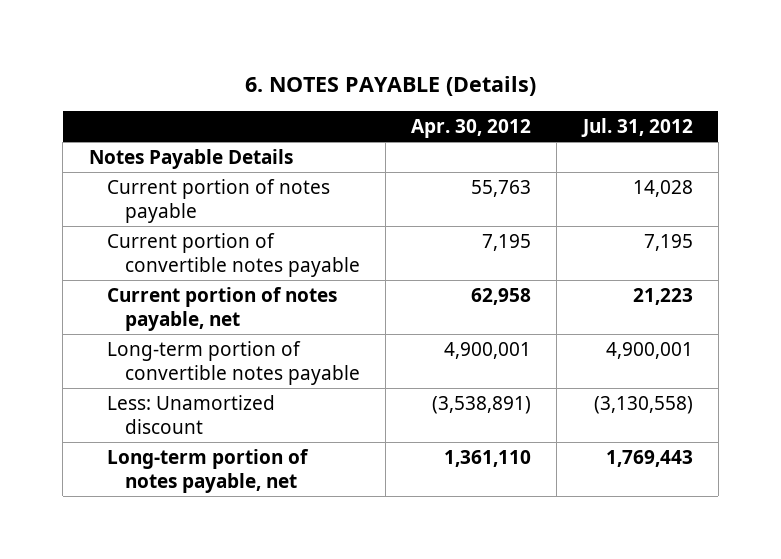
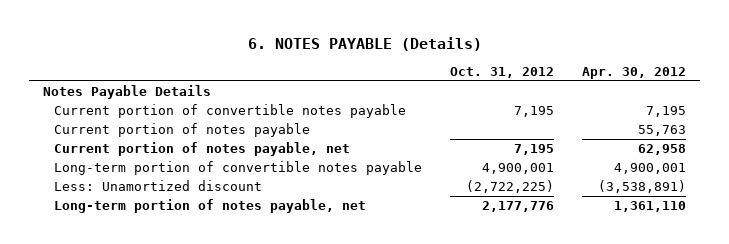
[580,117,693,137] Jul. 31, 2012 -> none
none -> [450,67,555,79] Oct. 31, 2012
[106,178,330,223] Current portion of notes payable -> [54,123,311,138] Current portion of notes payable

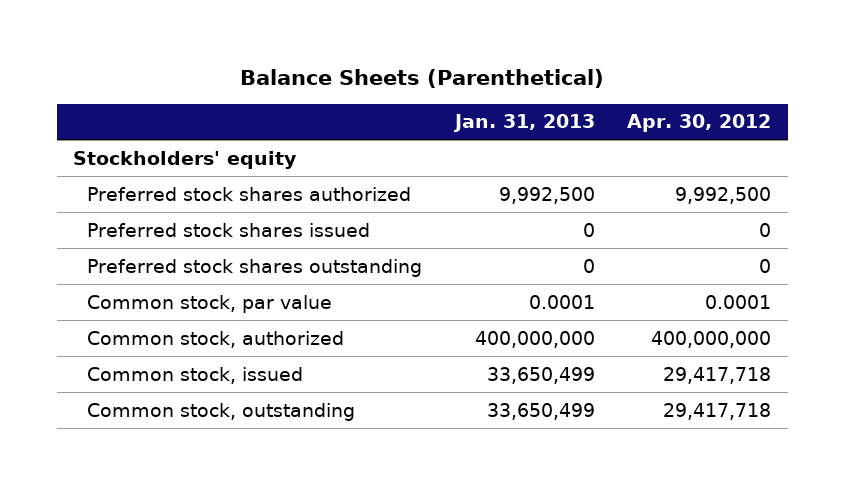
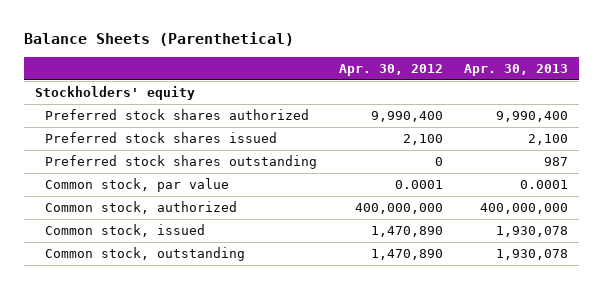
[452,114,595,133] Jan. 31, 2013 -> none
none -> [464,63,569,76] Apr. 30, 2013
[675,186,772,204] 9,992,500 -> [370,111,443,123] 9,990,400
[759,222,772,237] 0 -> [402,134,443,146] 2,100
[663,366,772,384] 29,417,718 -> [370,226,443,238] 1,470,890
[663,402,772,420] 29,417,718 -> [370,249,443,261] 1,470,890

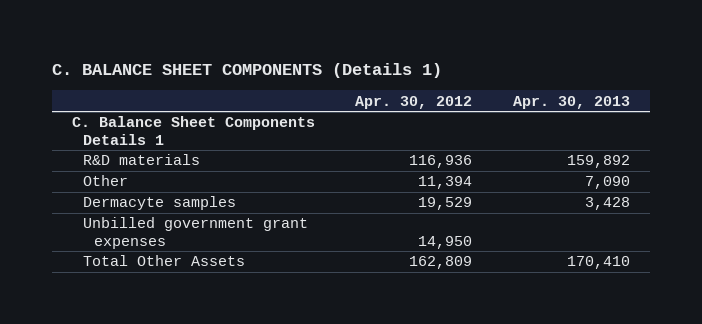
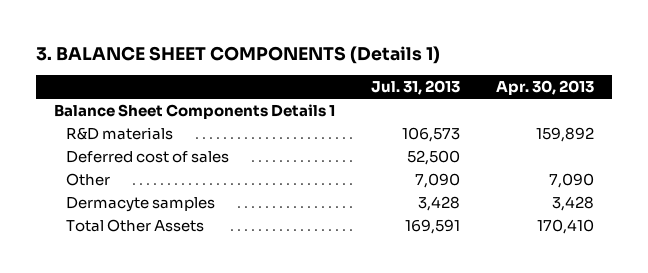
[52,63,443,79] C. BALANCE SHEET COMPONENTS (Details 1) -> [36,45,441,64] 3. BALANCE SHEET COMPONENTS (Details 1)
[355,95,473,109] Apr. 30, 2012 -> none
none -> [370,79,460,95] Jul. 31, 2013
[72,116,316,145] C. Balance Sheet Components Details 1 -> [54,104,336,120] Balance Sheet Components Details 1
none -> [65,151,229,164] Deferred cost of sales
[83,217,309,249] Unbilled government grant expenses -> none

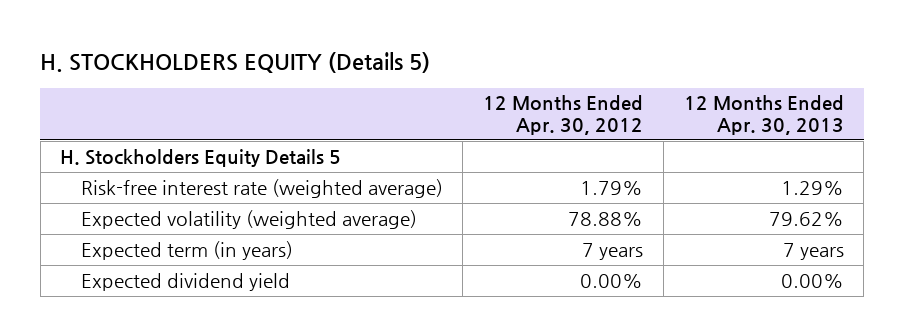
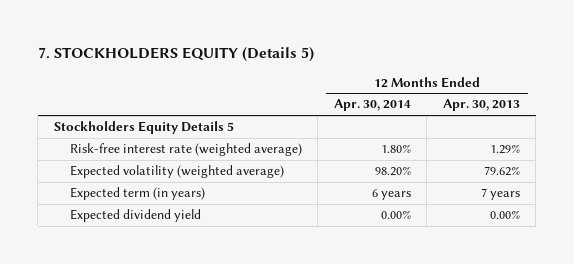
[40,51,431,73] H. STOCKHOLDERS EQUITY (Details 5) -> [37,47,314,63] 7. STOCKHOLDERS EQUITY (Details 5)
[483,95,644,135] 12 Months Ended Apr. 30, 2012 -> none
none -> [333,99,411,112] Apr. 30, 2014
[60,148,342,167] H. Stockholders Equity Details 5 -> [53,121,234,135] Stockholders Equity Details 5

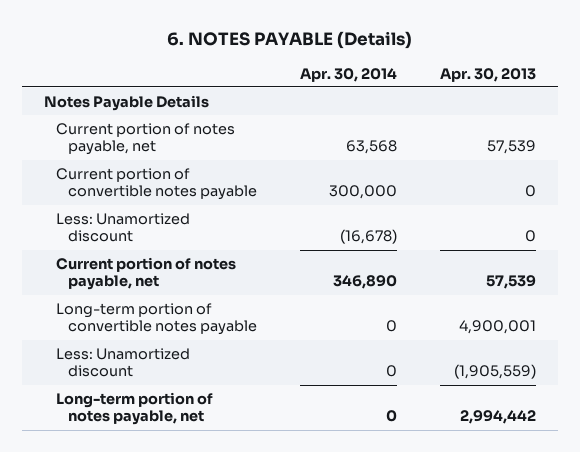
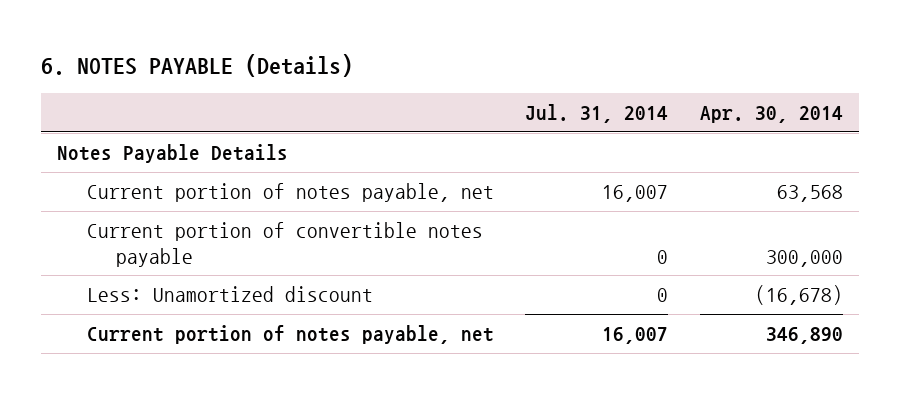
[440,67,537,82] Apr. 30, 2013 -> none
none -> [525,103,669,123] Jul. 31, 2014
[55,302,257,336] Long-term portion of convertible notes payable -> none
[55,347,190,378] Less: Unamortized discount -> none
[55,391,213,426] Long-term portion of notes payable, net -> none

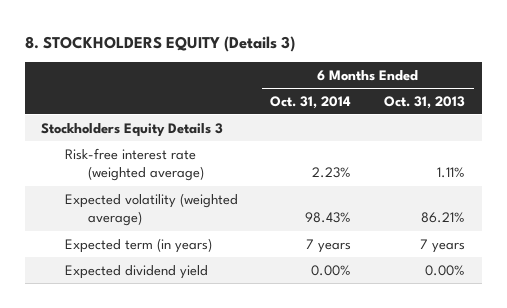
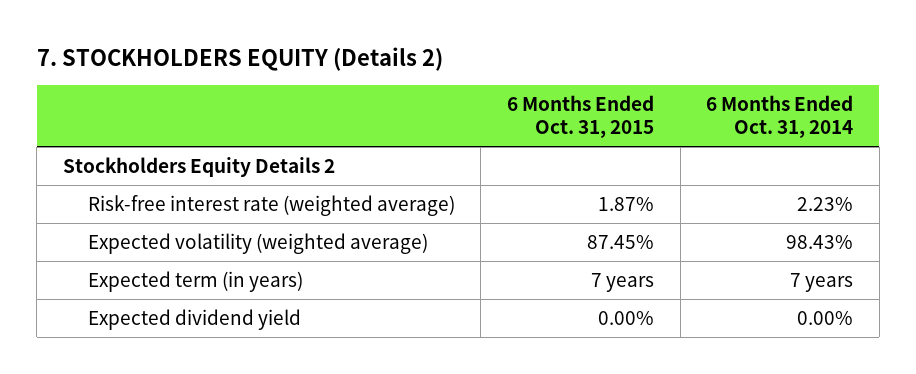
[24,35,295,52] 8. STOCKHOLDERS EQUITY (Details 3) -> [36,47,443,72] 7. STOCKHOLDERS EQUITY (Details 2)
[384,95,466,109] Oct. 31, 2013 -> none
none -> [507,95,655,139] 6 Months Ended Oct. 31, 2015
[41,122,224,137] Stockholders Equity Details 3 -> [62,156,335,177] Stockholders Equity Details 2

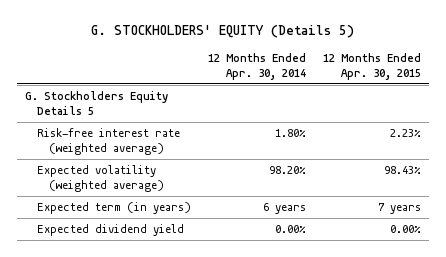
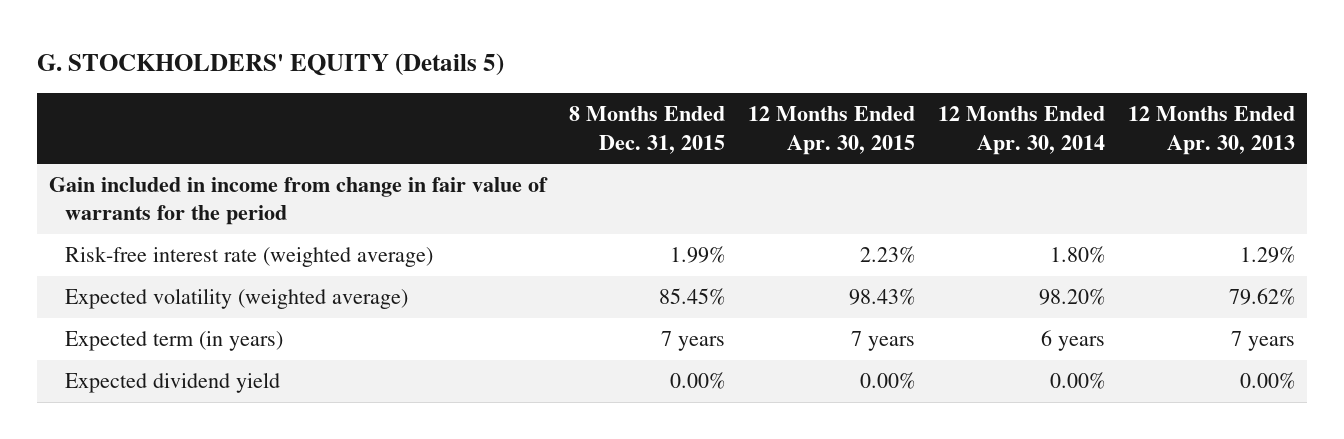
none -> [568,106,725,154] 8 Months Ended Dec. 31, 2015
none -> [1128,106,1296,155] 12 Months Ended Apr. 30, 2013
[25,91,169,116] G. Stockholders Equity Details 5 -> [48,177,548,226] Gain included in income from change in fair value of warrants for the period

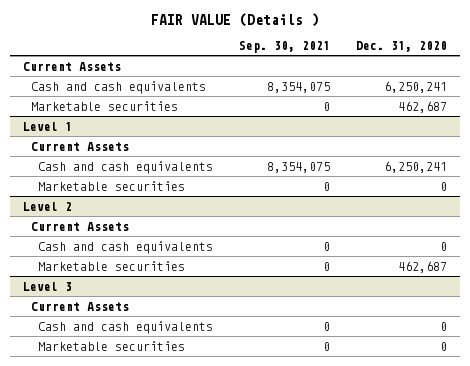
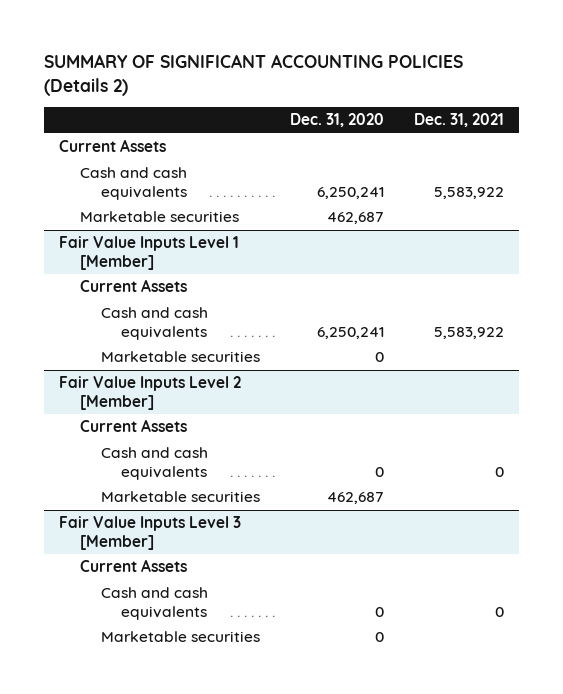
[151,13,320,28] FAIR VALUE (Details ) -> [44,53,464,96] SUMMARY OF SIGNIFICANT ACCOUNTING POLICIES (Details 2)
[239,40,331,53] Sep. 30, 2021 -> none
none -> [413,113,504,128] Dec. 31, 2021
[22,121,72,131] Level 1 -> [59,236,240,270] Fair Value Inputs Level 1 [Member]
[22,201,72,211] Level 2 -> [59,376,242,410] Fair Value Inputs Level 2 [Member]
[22,281,72,291] Level 3 -> [59,516,242,550] Fair Value Inputs Level 3 [Member]

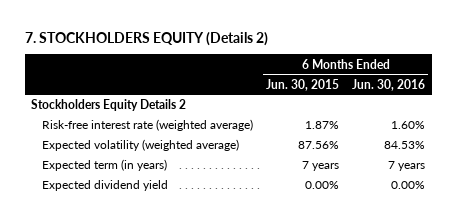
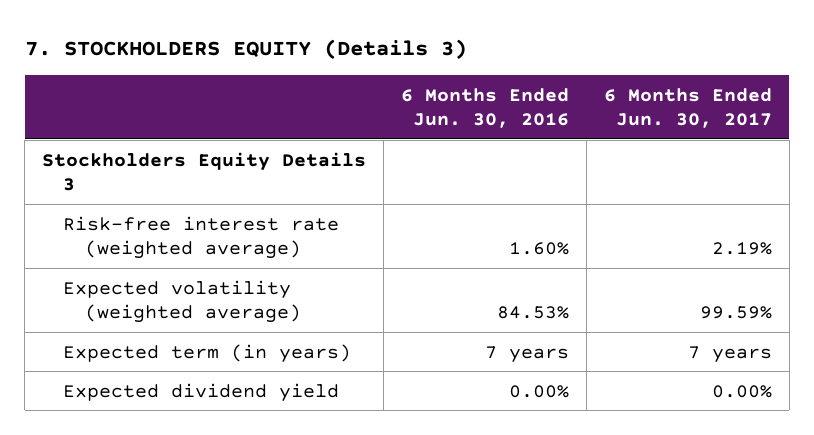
[24,31,268,46] 7. STOCKHOLDERS EQUITY (Details 2) -> [24,39,467,60] 7. STOCKHOLDERS EQUITY (Details 3)
[266,78,340,91] Jun. 30, 2015 -> none
none -> [603,87,772,129] 6 Months Ended Jun. 30, 2017
[31,99,187,112] Stockholders Equity Details 2 -> [41,151,366,192] Stockholders Equity Details 3

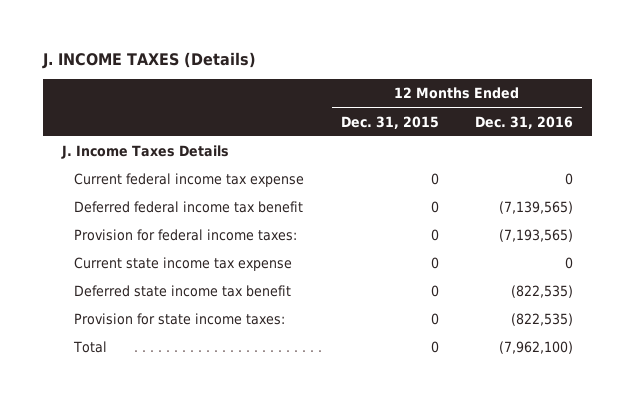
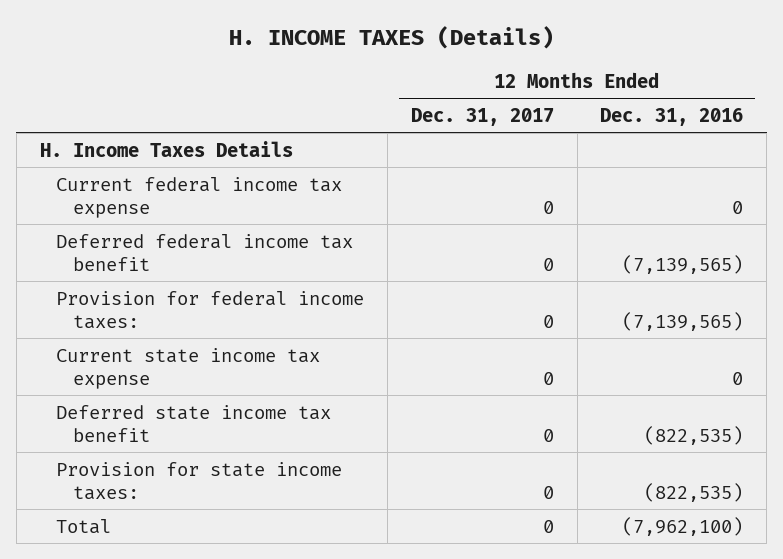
[42,52,257,70] J. INCOME TAXES (Details) -> [228,26,554,50] H. INCOME TAXES (Details)
[340,115,439,129] Dec. 31, 2015 -> none
none -> [410,107,554,126] Dec. 31, 2017
[60,145,229,160] J. Income Taxes Details -> [39,140,293,157] H. Income Taxes Details
[499,229,574,243] (7,193,565) -> [622,311,744,331] (7,139,565)

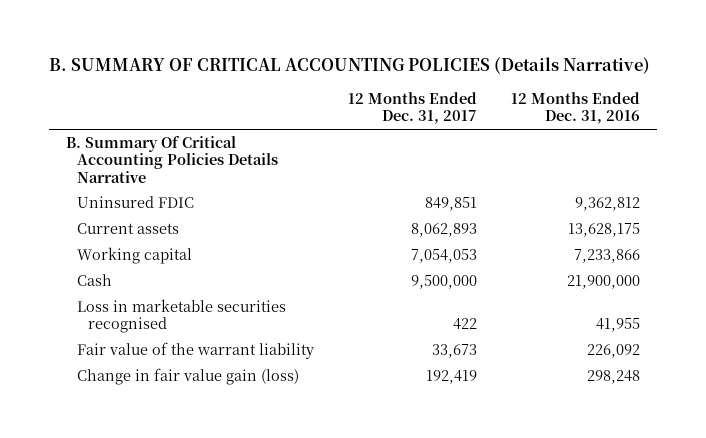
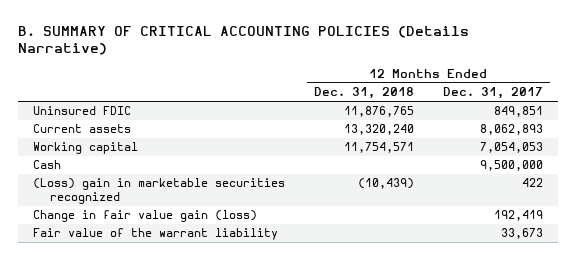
[511,92,641,125] 12 Months Ended Dec. 31, 2016 -> none
none -> [313,87,414,100] Dec. 31, 2018
[66,136,279,183] B. Summary Of Critical Accounting Policies Details Narrative -> none
[77,299,287,334] Loss in marketable securities recognised -> [32,178,285,205] (Loss) gain in marketable securities recognized
[77,342,315,360] Fair value of the warrant liability -> [32,228,278,241] Fair value of the warrant liability

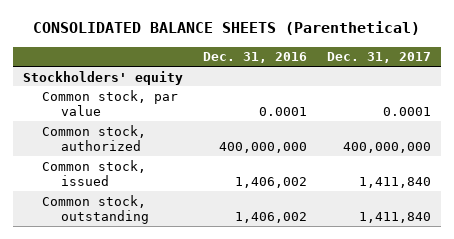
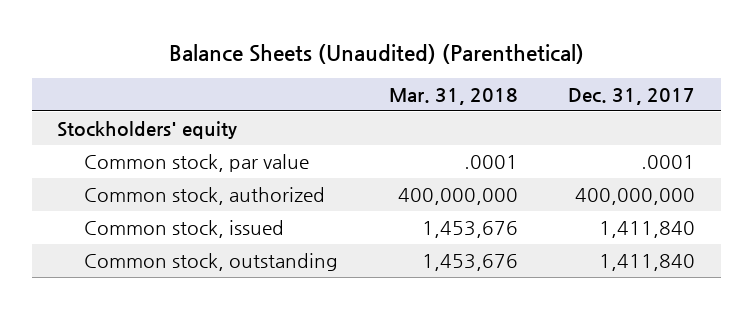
[32,21,420,36] CONSOLIDATED BALANCE SHEETS (Parenthetical) -> [169,44,585,65] Balance Sheets (Unaudited) (Parenthetical)
[202,52,307,64] Dec. 31, 2016 -> none
none -> [388,88,518,106] Mar. 31, 2018
[382,107,431,117] 0.0001 -> [641,154,696,169] .0001

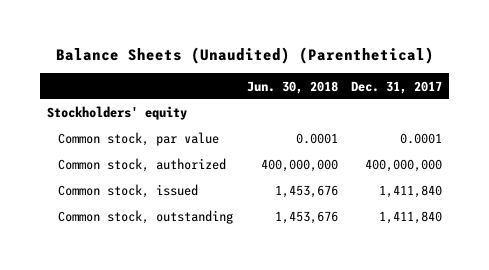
[388,88,518,106] Mar. 31, 2018 -> none
none -> [246,80,338,94] Jun. 30, 2018
[641,154,696,169] .0001 -> [400,133,443,145] 0.0001

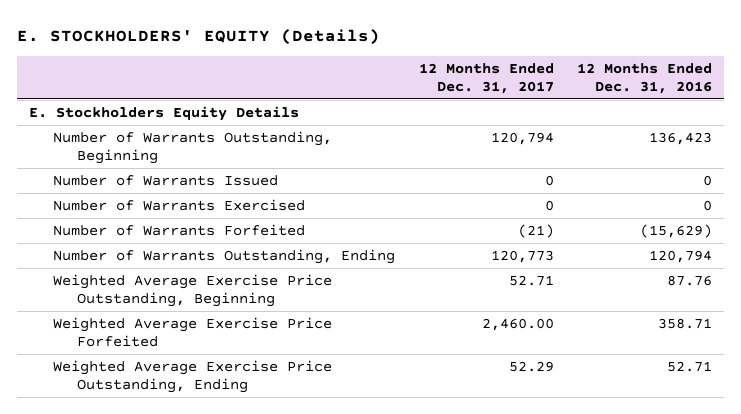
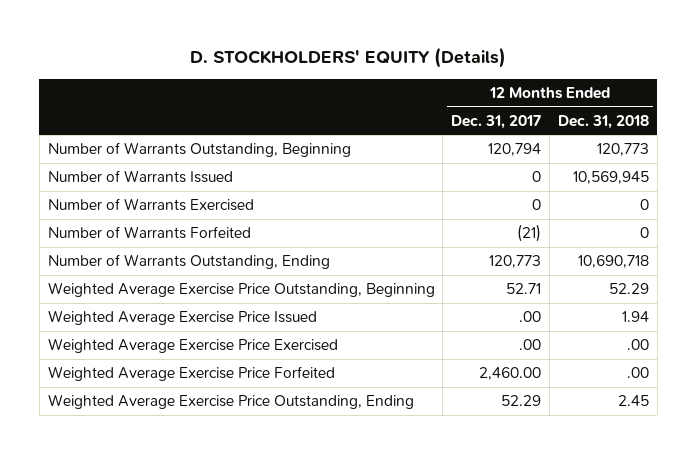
[17,28,381,45] E. STOCKHOLDERS' EQUITY (Details) -> [190,47,507,69] D. STOCKHOLDERS' EQUITY (Details)
[576,63,712,95] 12 Months Ended Dec. 31, 2016 -> none
none -> [557,114,649,129] Dec. 31, 2018
[28,105,299,121] E. Stockholders Equity Details -> none
none -> [47,310,317,326] Weighted Average Exercise Price Issued
none -> [47,338,338,354] Weighted Average Exercise Price Exercised

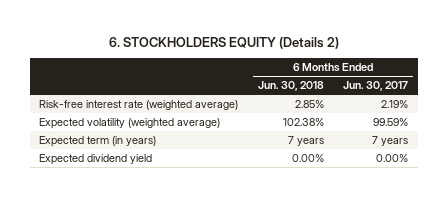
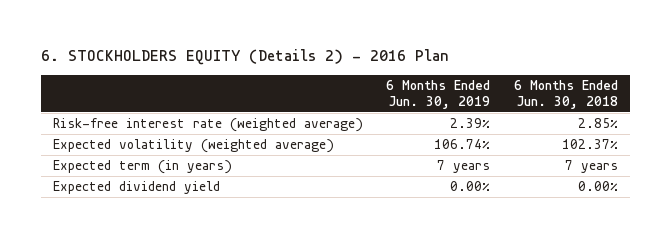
[108,37,339,50] 6. STOCKHOLDERS EQUITY (Details 2) -> [40,49,449,66] 6. STOCKHOLDERS EQUITY (Details 2) - 2016 Plan
[343,81,409,92] Jun. 30, 2017 -> none
none -> [386,79,491,109] 6 Months Ended Jun. 30, 2019
[282,118,324,127] 102.38% -> [561,139,618,150] 102.37%

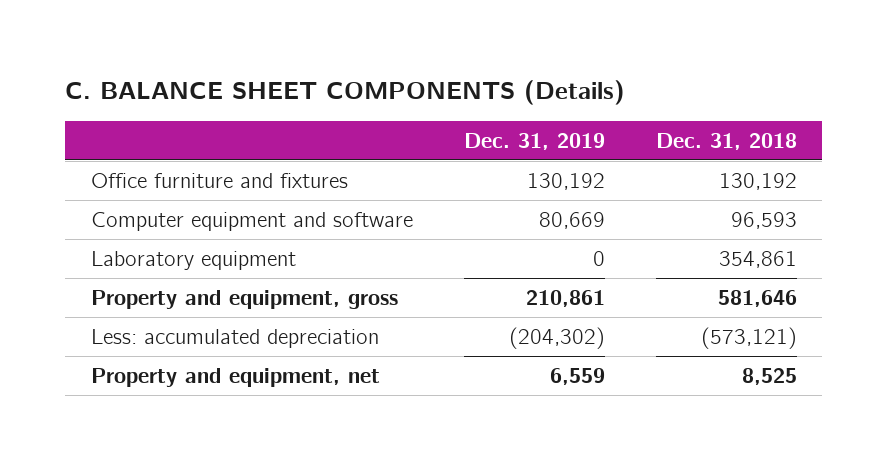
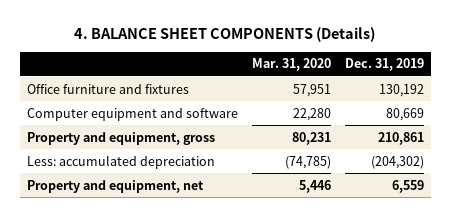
[65,79,626,105] C. BALANCE SHEET COMPONENTS (Details) -> [74,27,376,43] 4. BALANCE SHEET COMPONENTS (Details)
[655,132,797,150] Dec. 31, 2018 -> none
none -> [251,58,331,72] Mar. 31, 2020
[90,251,296,271] Laboratory equipment -> none

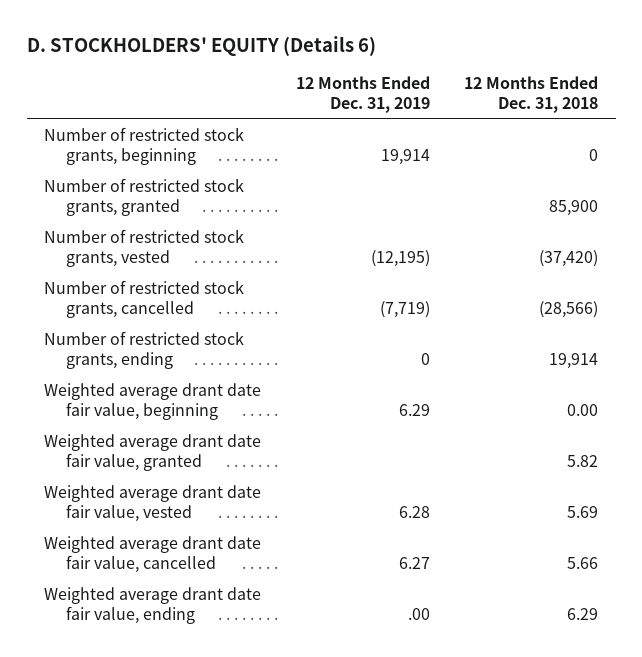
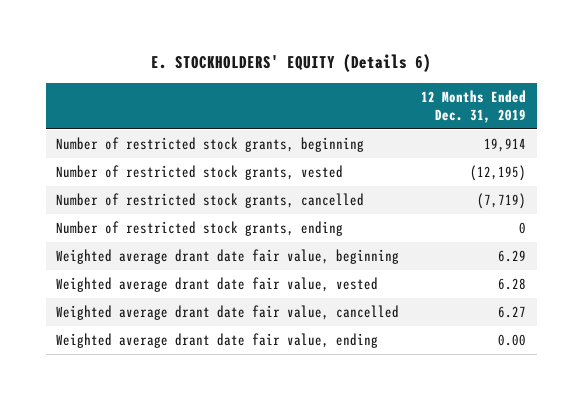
[26,35,376,56] D. STOCKHOLDERS' EQUITY (Details 6) -> [151,54,432,73] E. STOCKHOLDERS' EQUITY (Details 6)
[464,75,599,113] 12 Months Ended Dec. 31, 2018 -> none
[44,178,245,217] Number of restricted stock grants, granted -> none
[44,434,262,472] Weighted average drant date fair value, granted -> none
[407,608,430,621] .00 -> [497,334,526,347] 0.00

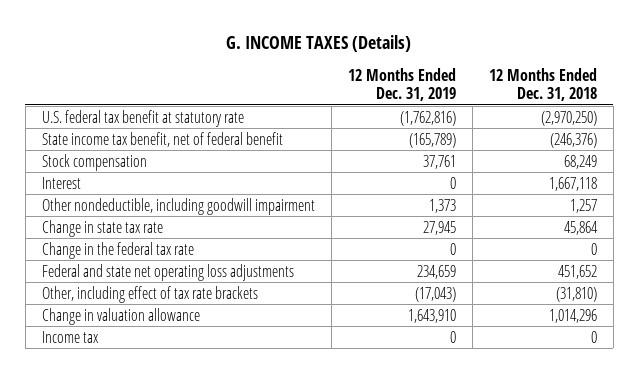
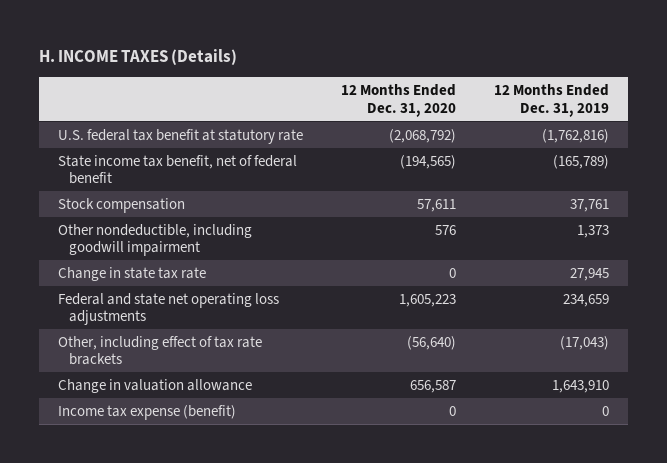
[226,35,412,53] G. INCOME TAXES (Details) -> [39,49,238,66] H. INCOME TAXES (Details)
[488,68,597,101] 12 Months Ended Dec. 31, 2018 -> none
none -> [341,84,457,117] 12 Months Ended Dec. 31, 2020
[41,176,81,189] Interest -> none
[41,241,194,259] Change in the federal tax rate -> none
[41,330,99,343] Income tax -> [58,404,237,420] Income tax expense (benefit)

